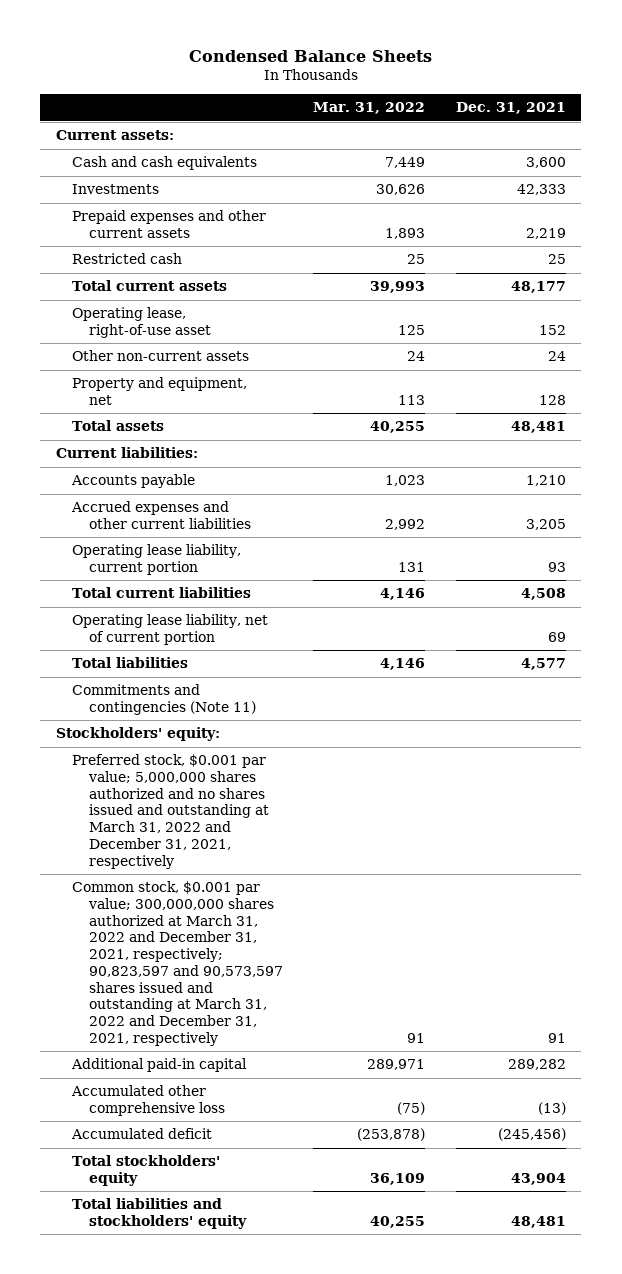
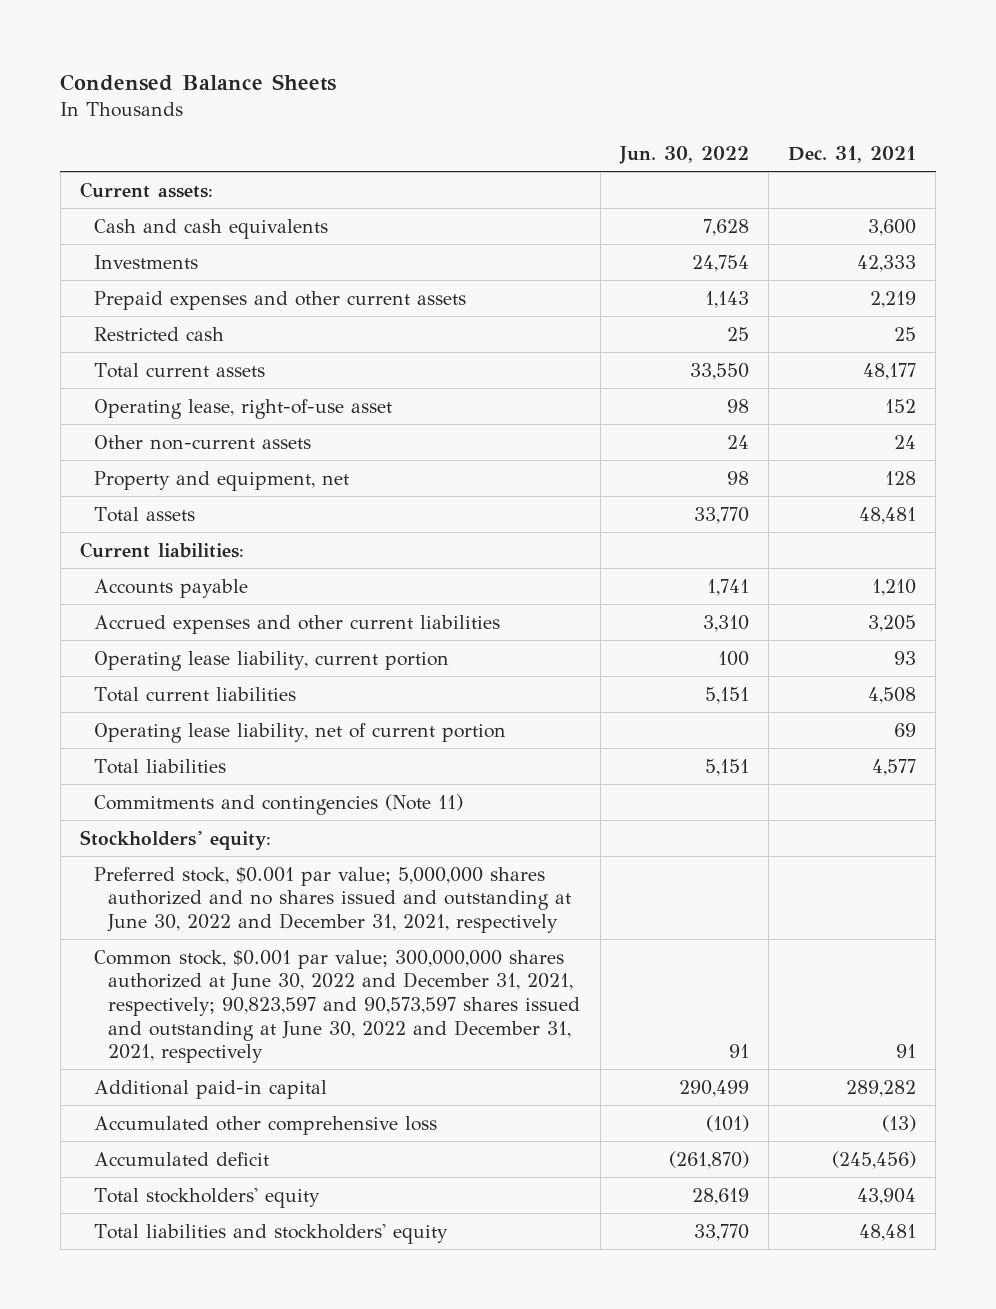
[313,102,426,115] Mar. 31, 2022 -> none
none -> [618,146,749,165] Jun. 30, 2022
[72,754,269,869] Preferred stock, $0.001 par value; 5,000,000 shares authorized and no shares issued and outstanding at March 31, 2022 and December 31, 2021, respectively -> [94,866,572,933] Preferred stock, $0.001 par value; 5,000,000 shares authorized and no shares issued and outstanding at June 30, 2022 and December 31, 2021, respectively
[72,881,283,1046] Common stock, $0.001 par value; 300,000,000 shares authorized at March 31, 2022 and December 31, 2021, respectively; 90,823,597 and 90,573,597 shares issued and outstanding at March 31, 2022 and December 31, 2021, respectively -> [94,949,581,1064] Common stock, $0.001 par value; 300,000,000 shares authorized at June 30, 2022 and December 31, 2021, respectively; 90,823,597 and 90,573,597 shares issued and outstanding at June 30, 2022 and December 31, 2021, respectively

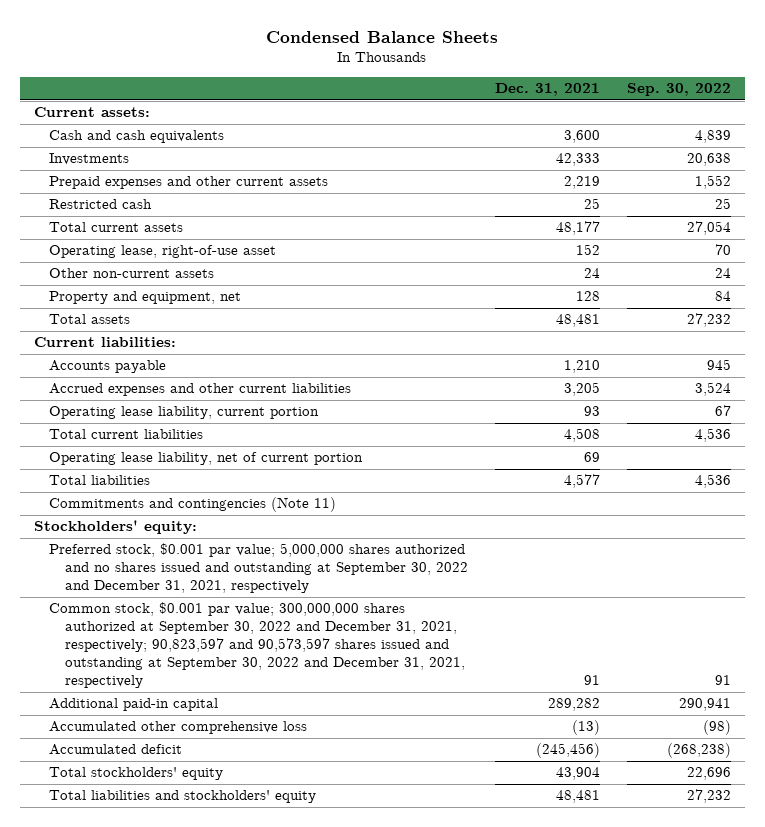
[618,146,749,165] Jun. 30, 2022 -> none
none -> [627,83,732,97] Sep. 30, 2022
[94,866,572,933] Preferred stock, $0.001 par value; 5,000,000 shares authorized and no shares issued and outstanding at June 30, 2022 and December 31, 2021, respectively -> [49,543,469,594] Preferred stock, $0.001 par value; 5,000,000 shares authorized and no shares issued and outstanding at September 30, 2022 and December 31, 2021, respectively
[94,949,581,1064] Common stock, $0.001 par value; 300,000,000 shares authorized at June 30, 2022 and December 31, 2021, respectively; 90,823,597 and 90,573,597 shares issued and outstanding at June 30, 2022 and December 31, 2021, respectively -> [49,602,466,689] Common stock, $0.001 par value; 300,000,000 shares authorized at September 30, 2022 and December 31, 2021, respectively; 90,823,597 and 90,573,597 shares issued and outstanding at September 30, 2022 and December 31, 2021, respectively

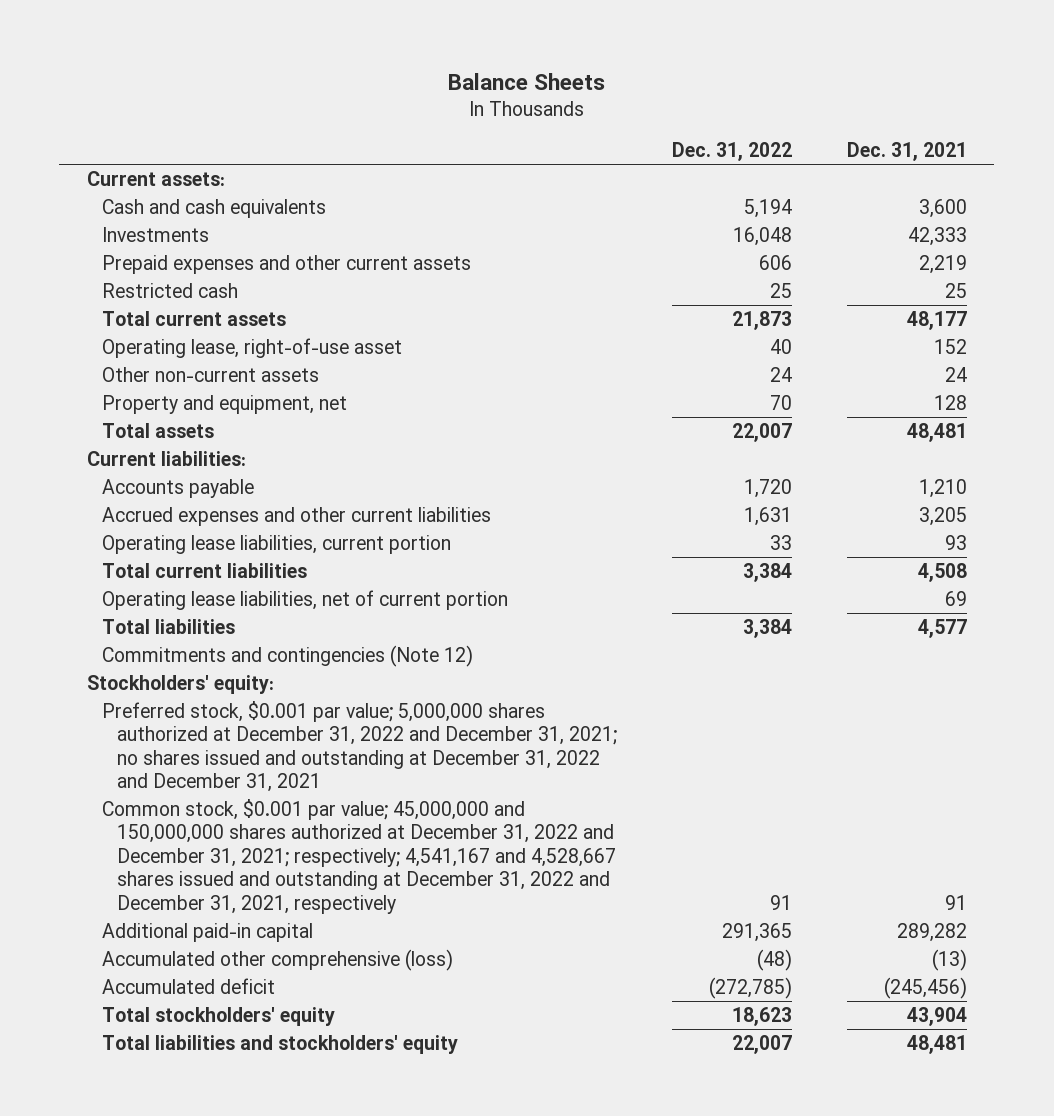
[266,30,499,43] Condensed Balance Sheets -> [447,72,605,90] Balance Sheets
[627,83,732,97] Sep. 30, 2022 -> none
none -> [671,142,792,162] Dec. 31, 2022
[49,406,320,420] Operating lease liability, current portion -> [101,535,451,555] Operating lease liabilities, current portion
[49,452,364,466] Operating lease liability, net of current portion -> [101,590,508,611] Operating lease liabilities, net of current portion
[49,497,337,513] Commitments and contingencies (Note 11) -> [101,645,473,668] Commitments and contingencies (Note 12)
[49,543,469,594] Preferred stock, $0.001 par value; 5,000,000 shares authorized and no shares issued and outstanding at September 30, 2022 and December 31, 2021, respectively -> [101,701,617,793] Preferred stock, $0.001 par value; 5,000,000 shares authorized at December 31, 2022 and December 31, 2021; no shares issued and outstanding at December 31, 2022 and December 31, 2021
[49,602,466,689] Common stock, $0.001 par value; 300,000,000 shares authorized at September 30, 2022 and December 31, 2021, respectively; 90,823,597 and 90,573,597 shares issued and outstanding at September 30, 2022 and December 31, 2021, respectively -> [101,799,616,914] Common stock, $0.001 par value; 45,000,000 and 150,000,000 shares authorized at December 31, 2022 and December 31, 2021; respectively; 4,541,167 and 4,528,667 shares issued and outstanding at December 31, 2022 and December 31, 2021, respectively
[49,721,308,735] Accumulated other comprehensive loss -> [101,949,453,972] Accumulated other comprehensive (loss)

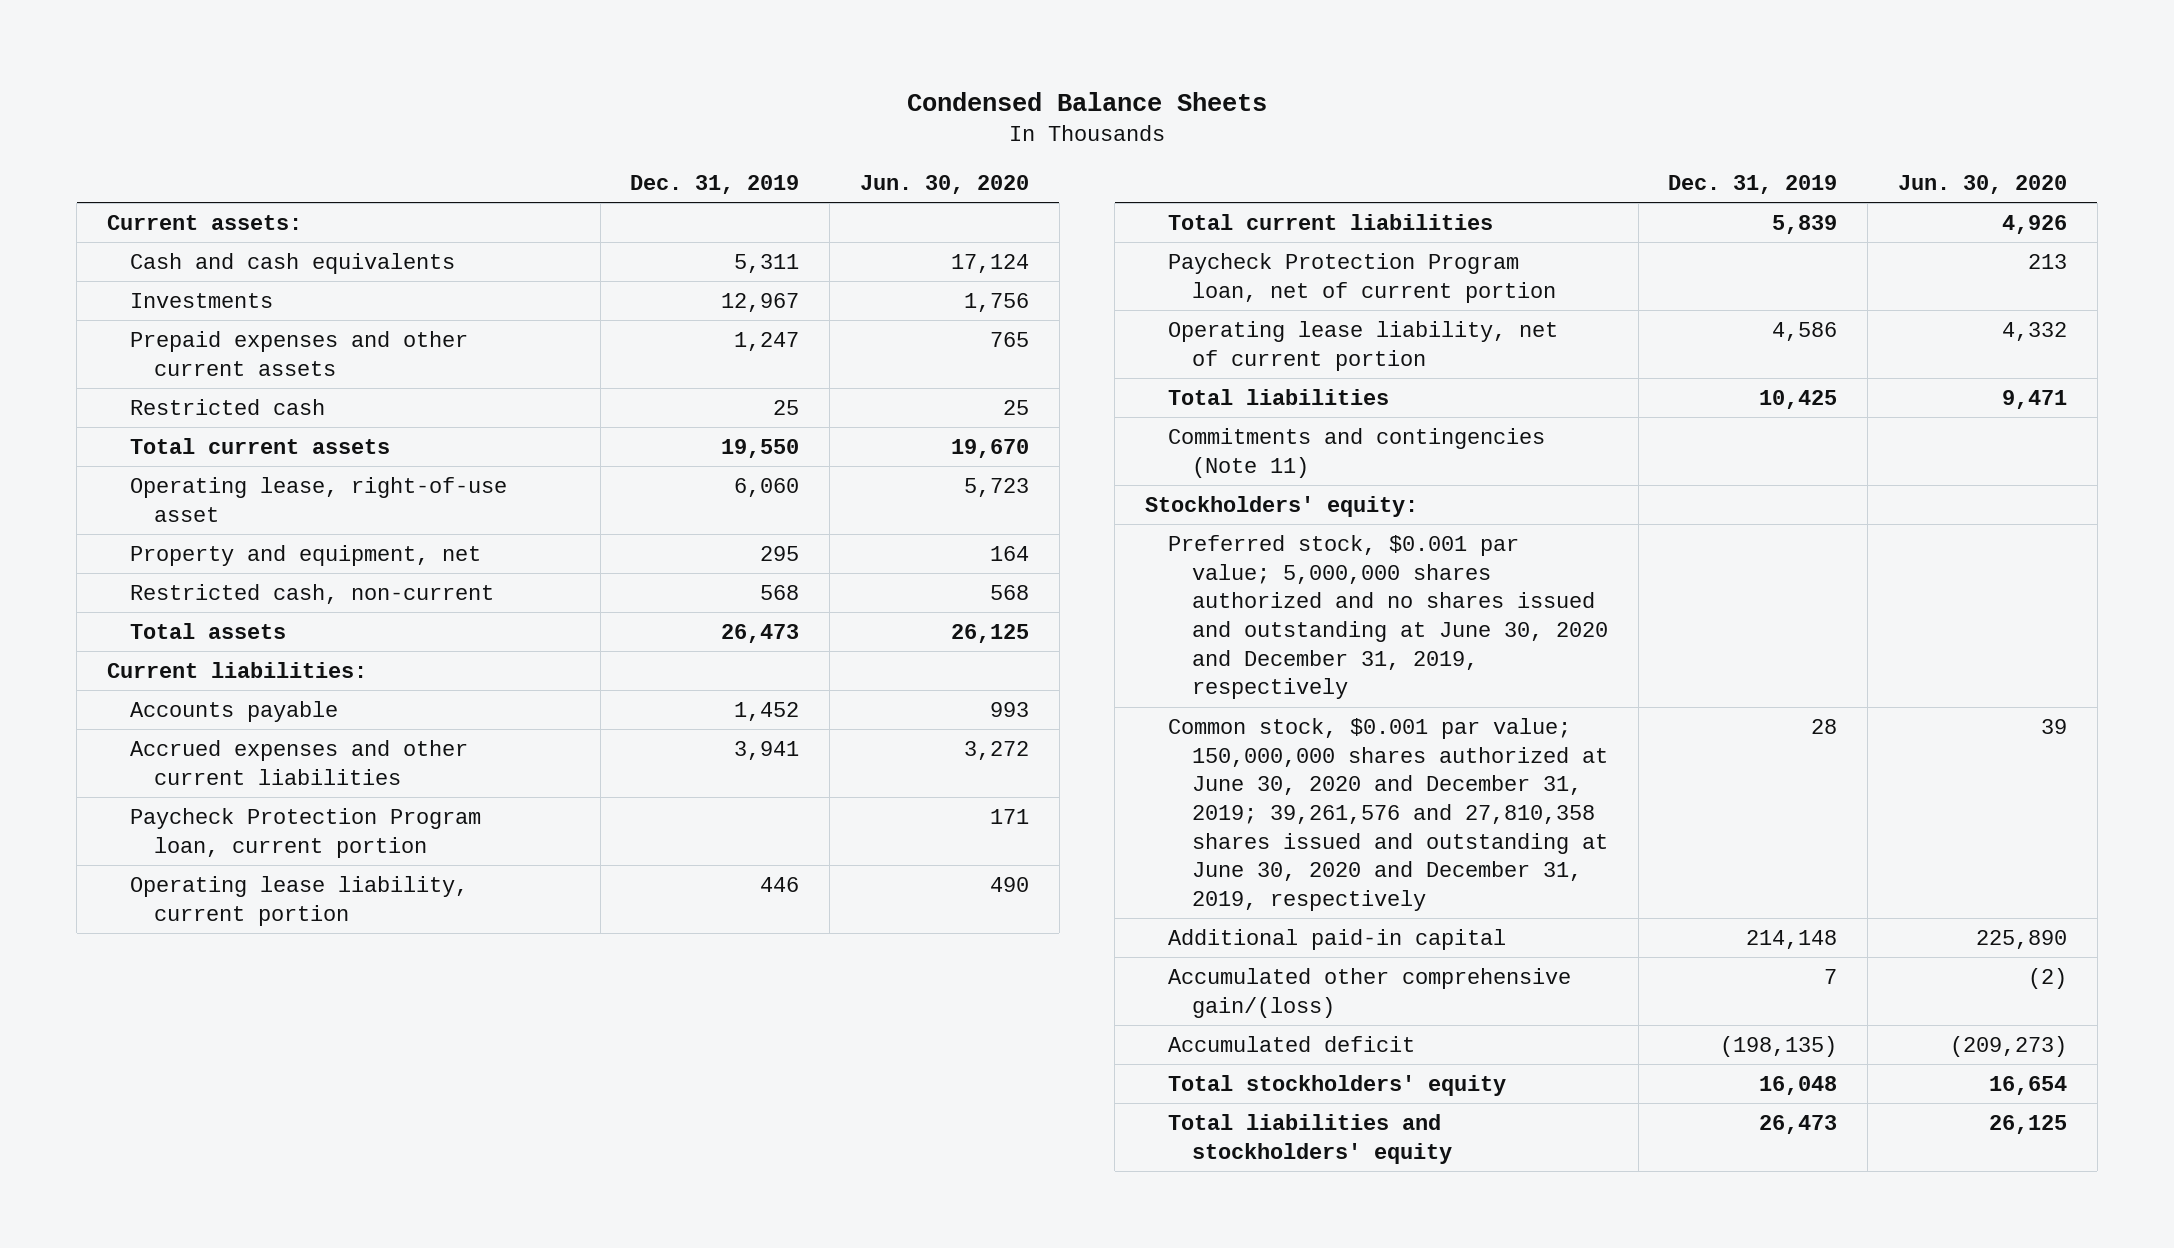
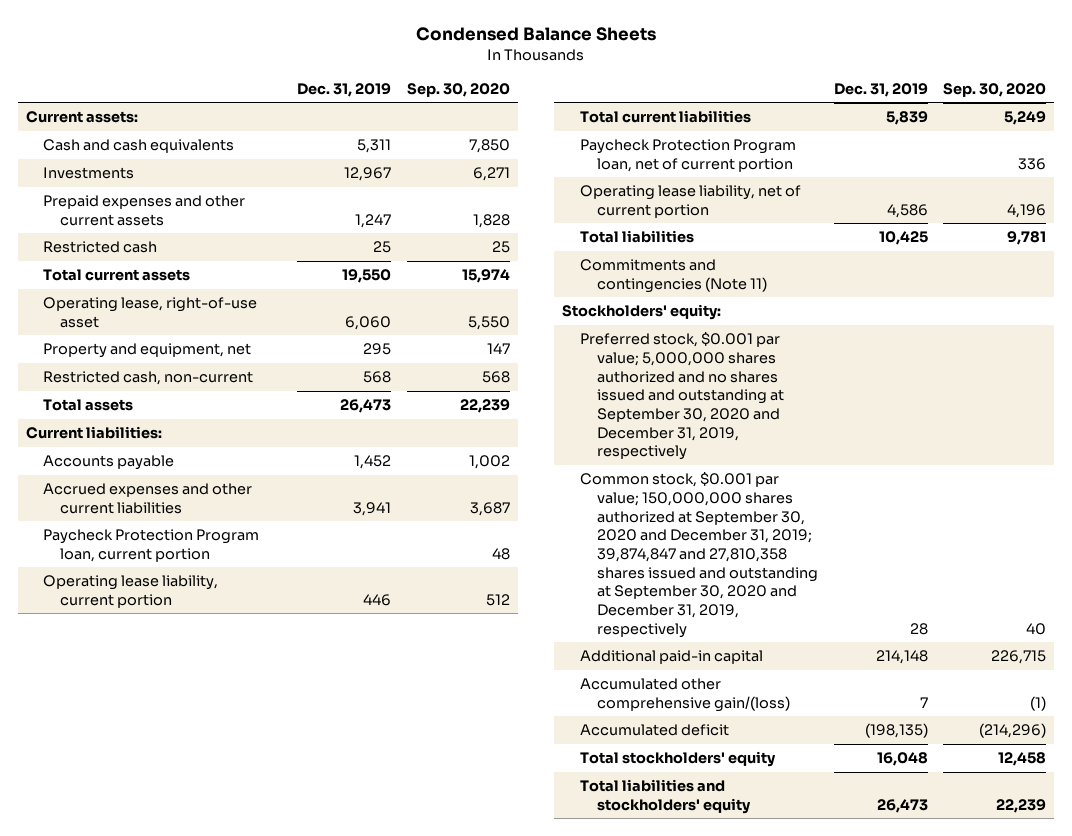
[860,175,1030,195] Jun. 30, 2020 -> none
none -> [406,82,510,97] Sep. 30, 2020
[1168,535,1608,700] Preferred stock, $0.001 par value; 5,000,000 shares authorized and no shares issued and outstanding at June 30, 2020 and December 31, 2019, respectively -> [579,332,785,461] Preferred stock, $0.001 par value; 5,000,000 shares authorized and no shares issued and outstanding at September 30, 2020 and December 31, 2019, respectively
[1168,718,1608,912] Common stock, $0.001 par value; 150,000,000 shares authorized at June 30, 2020 and December 31, 2019; 39,261,576 and 27,810,358 shares issued and outstanding at June 30, 2020 and December 31, 2019, respectively -> [579,472,819,638] Common stock, $0.001 par value; 150,000,000 shares authorized at September 30, 2020 and December 31, 2019; 39,874,847 and 27,810,358 shares issued and outstanding at September 30, 2020 and December 31, 2019, respectively

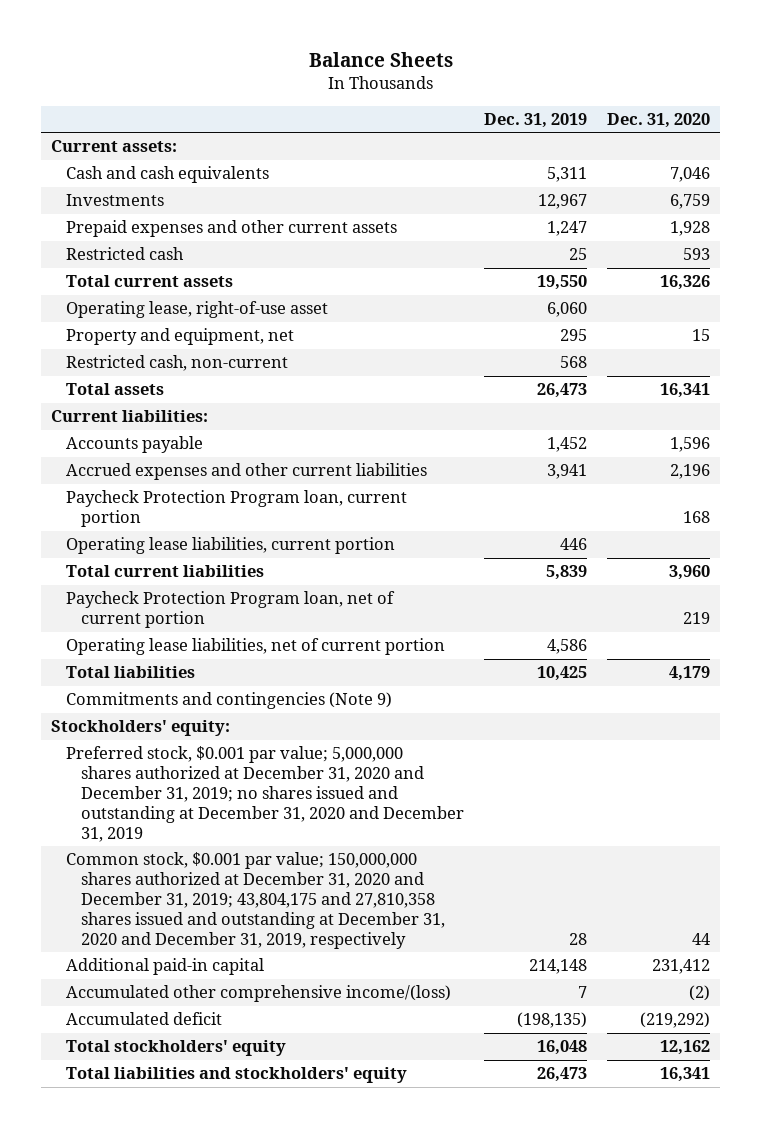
[416,27,657,42] Condensed Balance Sheets -> [308,51,453,67] Balance Sheets
[406,82,510,97] Sep. 30, 2020 -> none
none -> [607,113,711,129] Dec. 31, 2020
[43,575,219,608] Operating lease liability, current portion -> [65,537,395,555] Operating lease liabilities, current portion
[579,185,801,218] Operating lease liability, net of current portion -> [65,638,445,656] Operating lease liabilities, net of current portion
[579,259,768,293] Commitments and contingencies (Note 11) -> [65,692,392,710] Commitments and contingencies (Note 9)
[579,332,785,461] Preferred stock, $0.001 par value; 5,000,000 shares authorized and no shares issued and outstanding at September 30, 2020 and December 31, 2019, respectively -> [65,746,465,842] Preferred stock, $0.001 par value; 5,000,000 shares authorized at December 31, 2020 and December 31, 2019; no shares issued and outstanding at December 31, 2020 and December 31, 2019
[579,472,819,638] Common stock, $0.001 par value; 150,000,000 shares authorized at September 30, 2020 and December 31, 2019; 39,874,847 and 27,810,358 shares issued and outstanding at September 30, 2020 and December 31, 2019, respectively -> [65,852,446,949] Common stock, $0.001 par value; 150,000,000 shares authorized at December 31, 2020 and December 31, 2019; 43,804,175 and 27,810,358 shares issued and outstanding at December 31, 2020 and December 31, 2019, respectively
[579,678,791,712] Accumulated other comprehensive gain/(loss) -> [65,985,451,1003] Accumulated other comprehensive income/(loss)

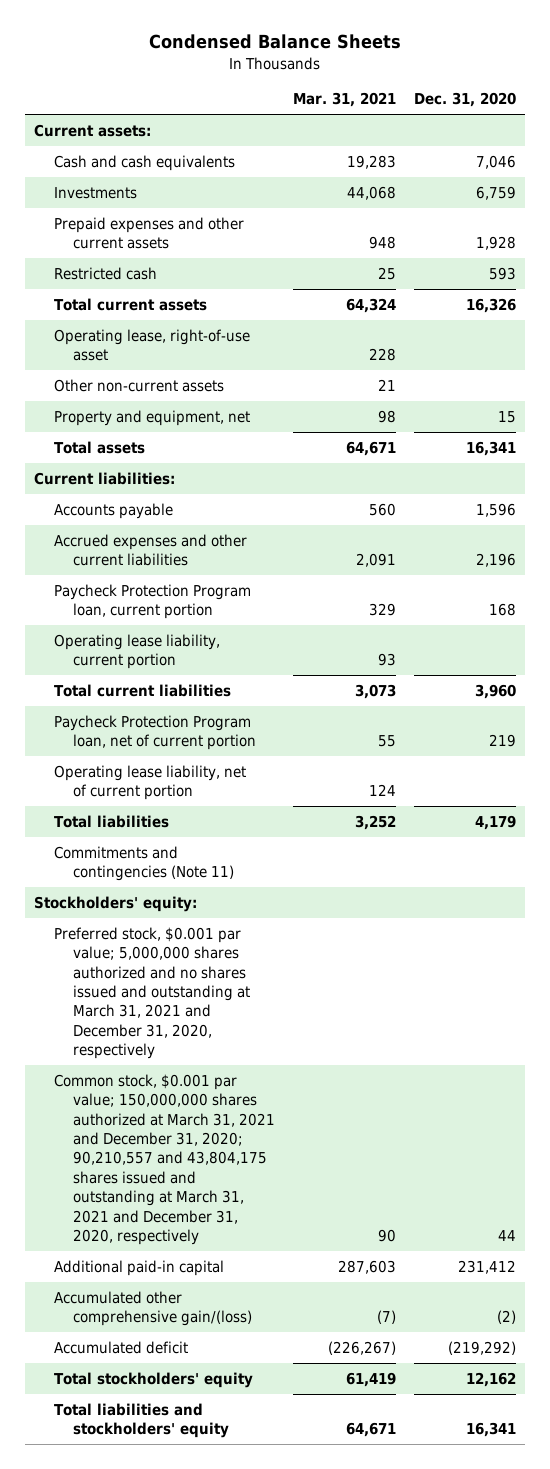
[308,51,453,67] Balance Sheets -> [149,34,402,50] Condensed Balance Sheets
[484,113,588,129] Dec. 31, 2019 -> none
none -> [293,92,397,108] Mar. 31, 2021
none -> [53,378,224,392] Other non-current assets
[65,355,288,372] Restricted cash, non-current -> none
[65,537,395,555] Operating lease liabilities, current portion -> [53,633,220,670] Operating lease liability, current portion
[65,638,445,656] Operating lease liabilities, net of current portion -> [53,764,246,801] Operating lease liability, net of current portion
[65,692,392,710] Commitments and contingencies (Note 9) -> [53,845,235,882] Commitments and contingencies (Note 11)
[65,746,465,842] Preferred stock, $0.001 par value; 5,000,000 shares authorized at December 31, 2020 and December 31, 2019; no shares issued and outstanding at December 31, 2020 and December 31, 2019 -> [53,926,251,1060] Preferred stock, $0.001 par value; 5,000,000 shares authorized and no shares issued and outstanding at March 31, 2021 and December 31, 2020, respectively
[65,852,446,949] Common stock, $0.001 par value; 150,000,000 shares authorized at December 31, 2020 and December 31, 2019; 43,804,175 and 27,810,358 shares issued and outstanding at December 31, 2020 and December 31, 2019, respectively -> [53,1073,276,1246] Common stock, $0.001 par value; 150,000,000 shares authorized at March 31, 2021 and December 31, 2020; 90,210,557 and 43,804,175 shares issued and outstanding at March 31, 2021 and December 31, 2020, respectively
[65,985,451,1003] Accumulated other comprehensive income/(loss) -> [53,1290,253,1327] Accumulated other comprehensive gain/(loss)

